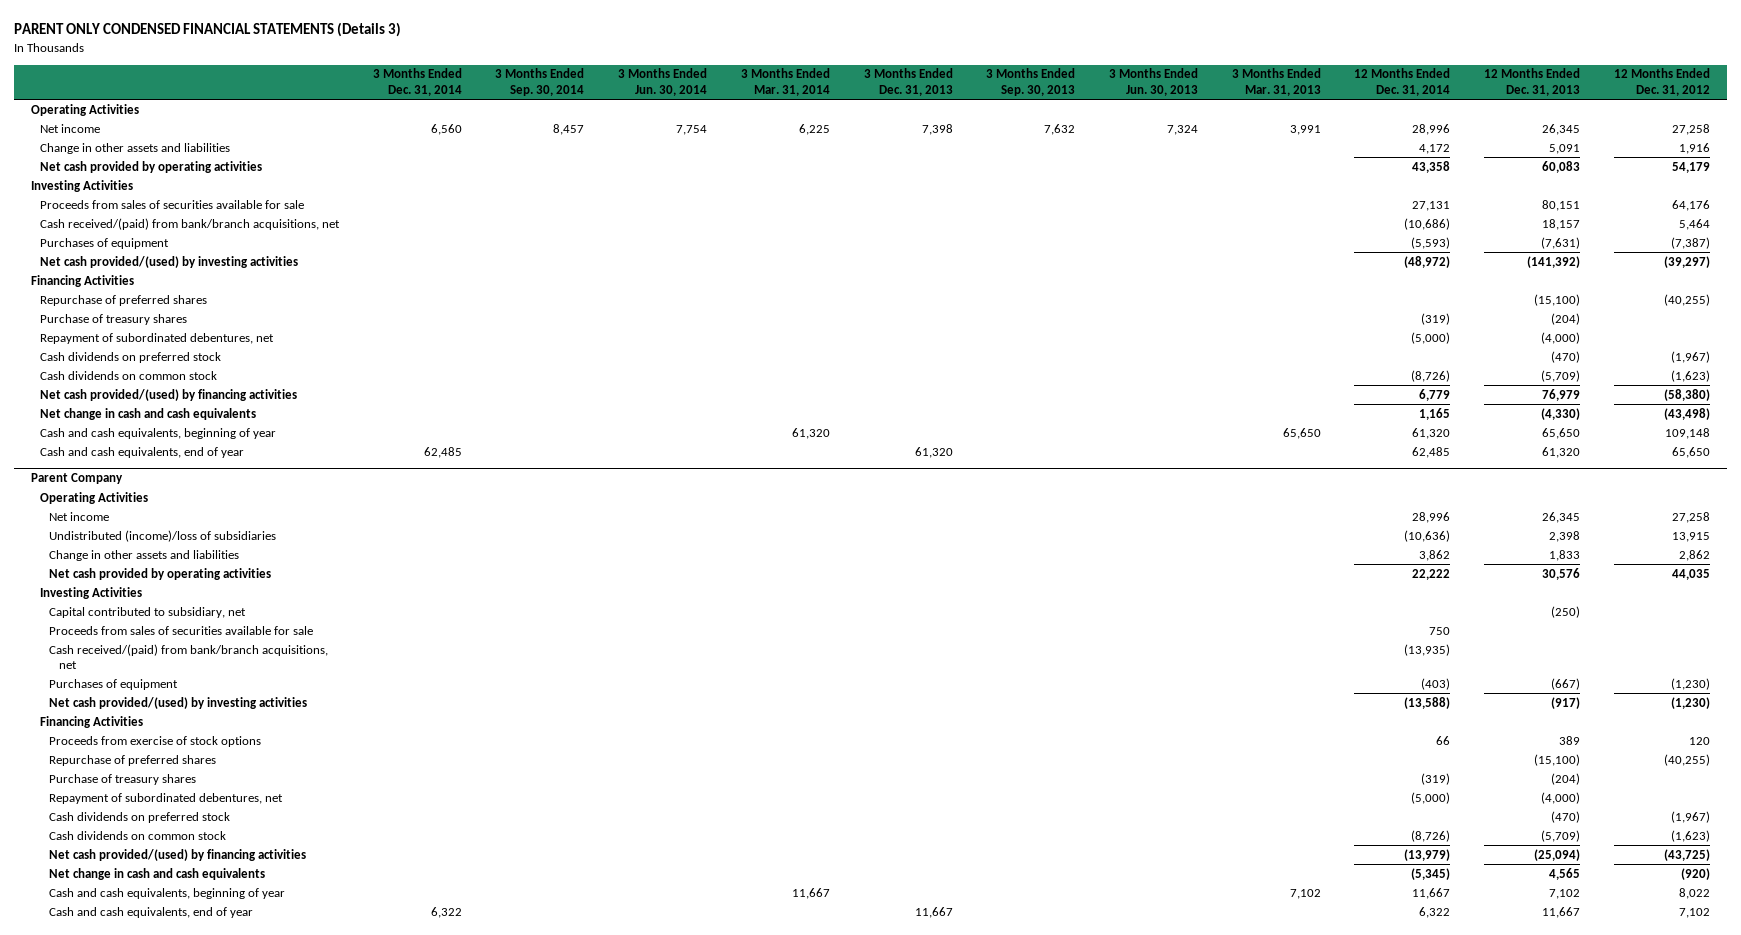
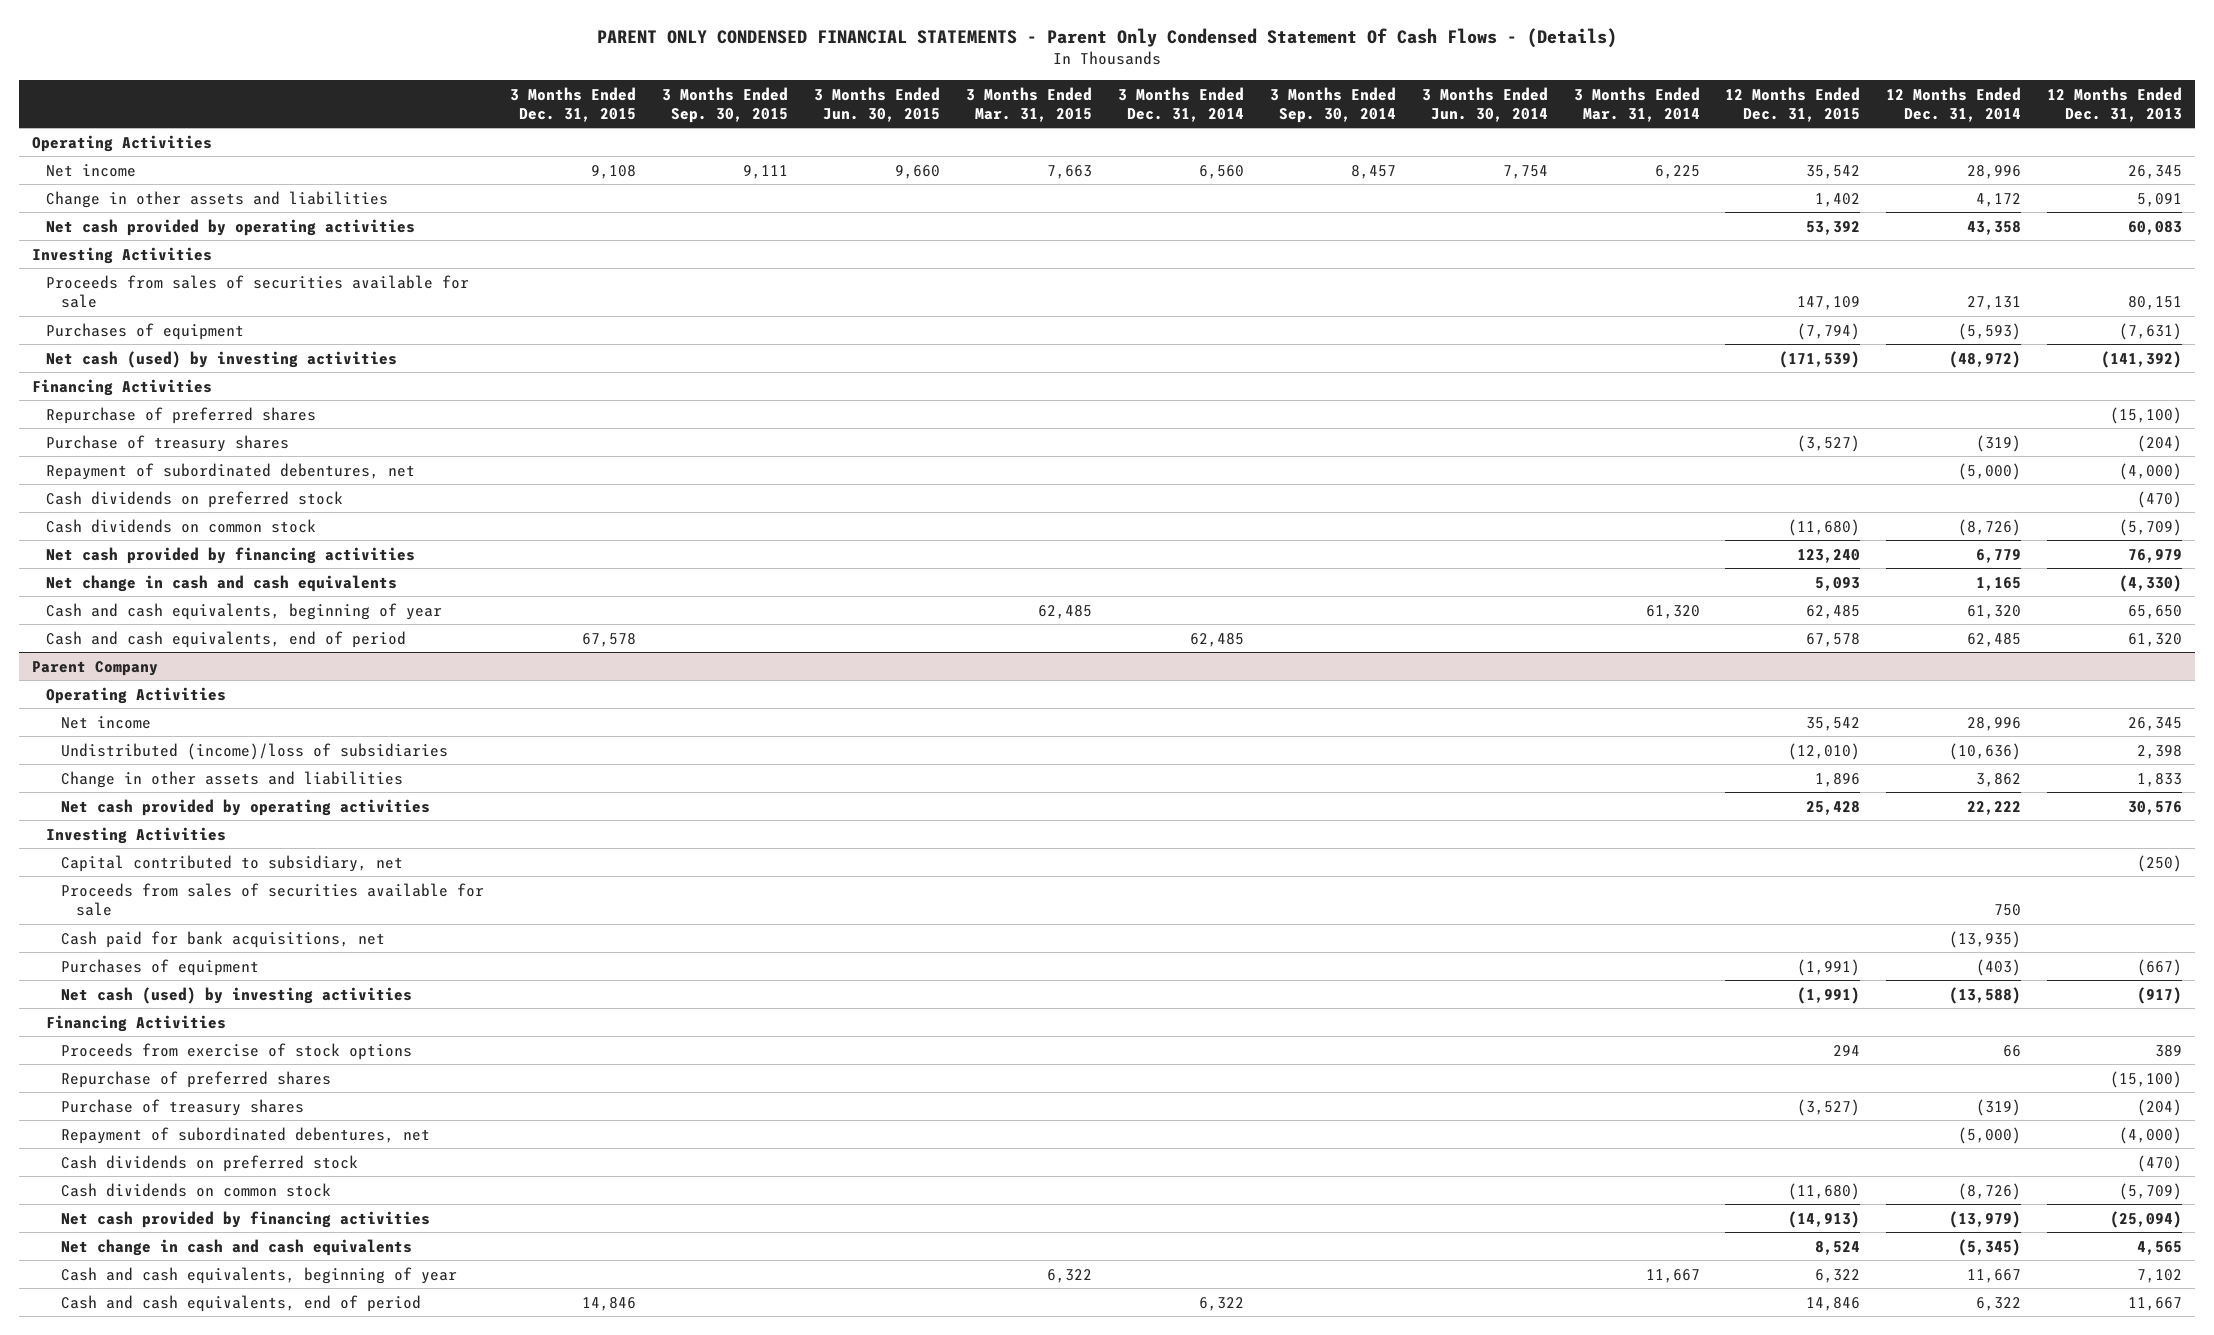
[13,22,401,38] PARENT ONLY CONDENSED FINANCIAL STATEMENTS (Details 3) -> [597,28,1618,49] PARENT ONLY CONDENSED FINANCIAL STATEMENTS - Parent Only Condensed Statement Of Cash Flows - (Details)
[863,68,953,96] 3 Months Ended Dec. 31, 2013 -> none
[986,68,1076,96] 3 Months Ended Sep. 30, 2013 -> none
[1108,68,1198,96] 3 Months Ended Jun. 30, 2013 -> none
[1231,68,1321,96] 3 Months Ended Mar. 31, 2013 -> none
[1613,68,1710,96] 12 Months Ended Dec. 31, 2012 -> none
none -> [510,86,637,122] 3 Months Ended Dec. 31, 2015
none -> [662,86,789,123] 3 Months Ended Sep. 30, 2015
none -> [813,86,940,122] 3 Months Ended Jun. 30, 2015
none -> [965,86,1092,122] 3 Months Ended Mar. 31, 2015
none -> [1725,86,1861,122] 12 Months Ended Dec. 31, 2015
[40,217,341,230] Cash received/(paid) from bank/branch acquisitions, net -> none
[40,255,299,268] Net cash provided/(used) by investing activities -> [46,350,398,368] Net cash (used) by investing activities
[40,388,298,401] Net cash provided/(used) by financing activities -> [46,546,416,564] Net cash provided by financing activities
[40,446,245,458] Cash and cash equivalents, end of year -> [46,630,407,648] Cash and cash equivalents, end of period
[49,643,329,670] Cash received/(paid) from bank/branch acquisitions, net -> [61,930,386,948] Cash paid for bank acquisitions, net
[49,696,308,709] Net cash provided/(used) by investing activities -> [61,986,413,1004] Net cash (used) by investing activities
[49,848,307,861] Net cash provided/(used) by financing activities -> [61,1210,431,1228] Net cash provided by financing activities
[49,906,254,918] Cash and cash equivalents, end of year -> [61,1294,422,1312] Cash and cash equivalents, end of period

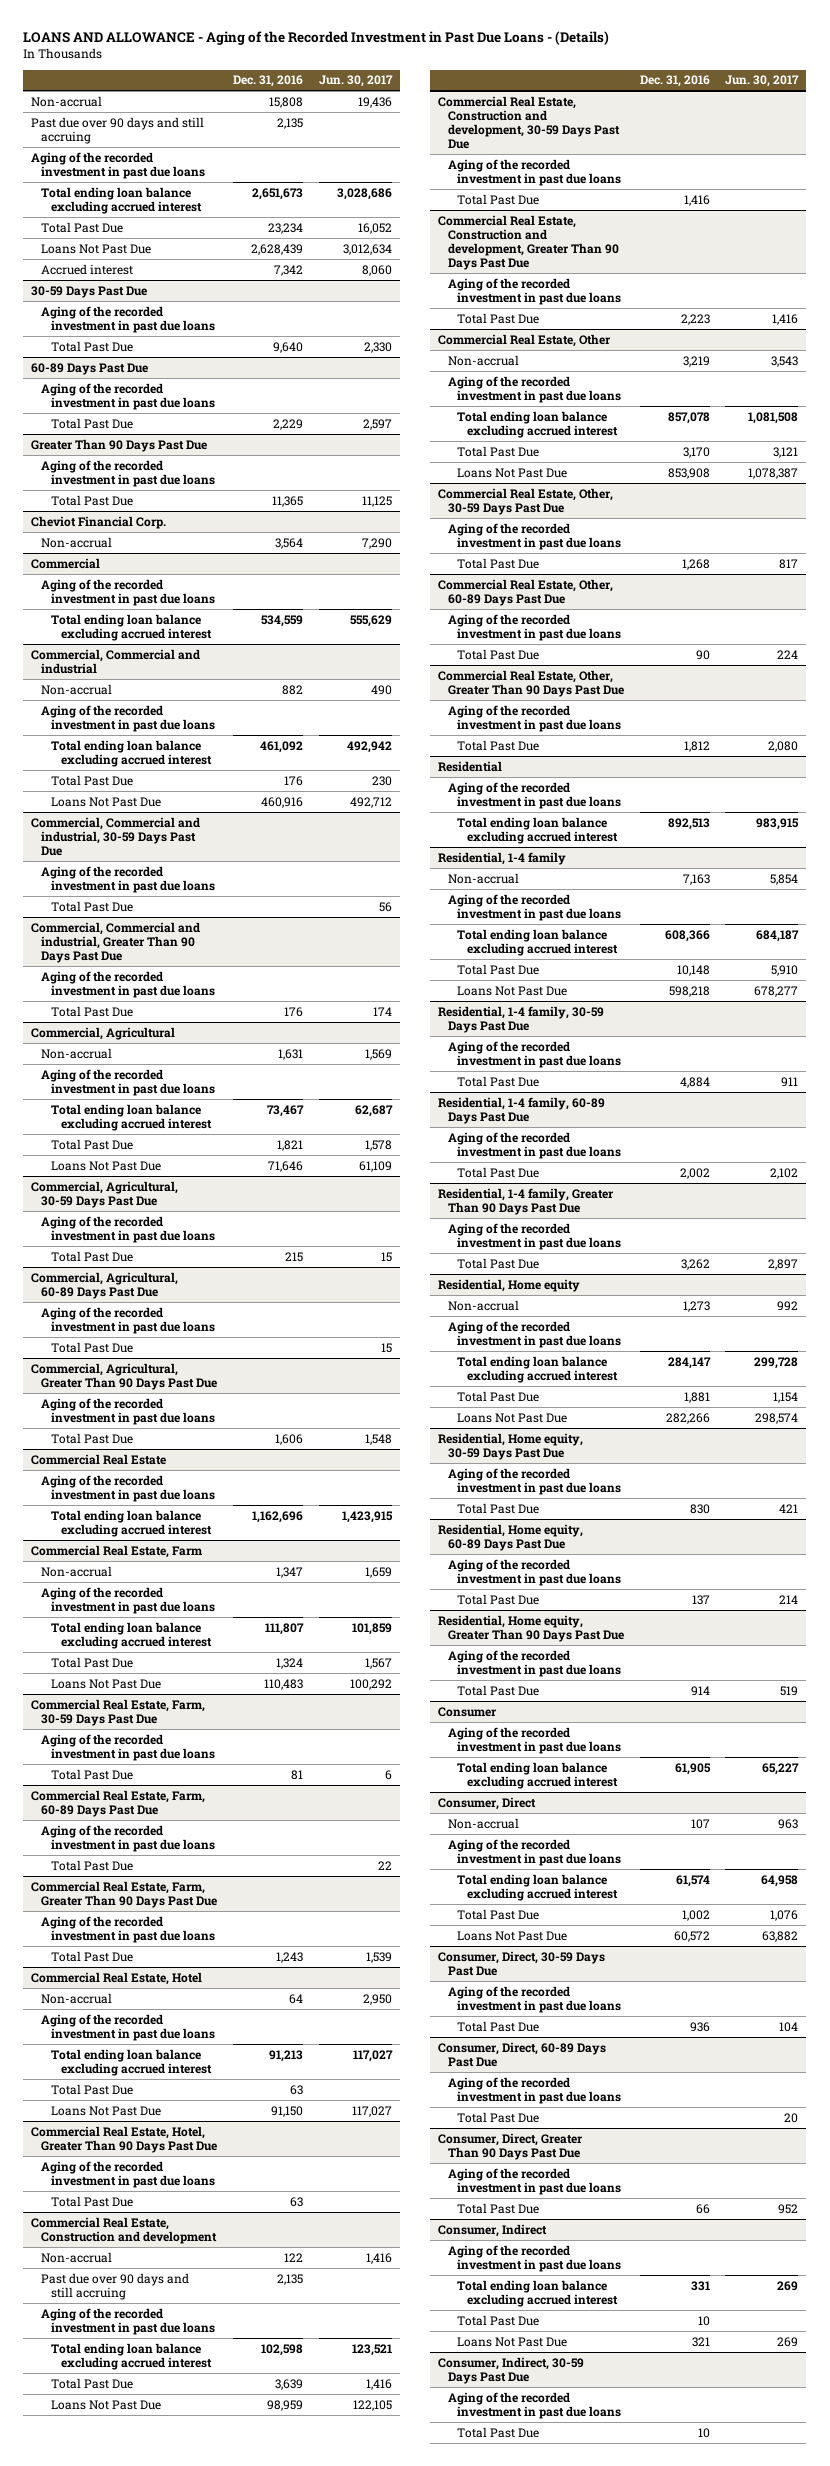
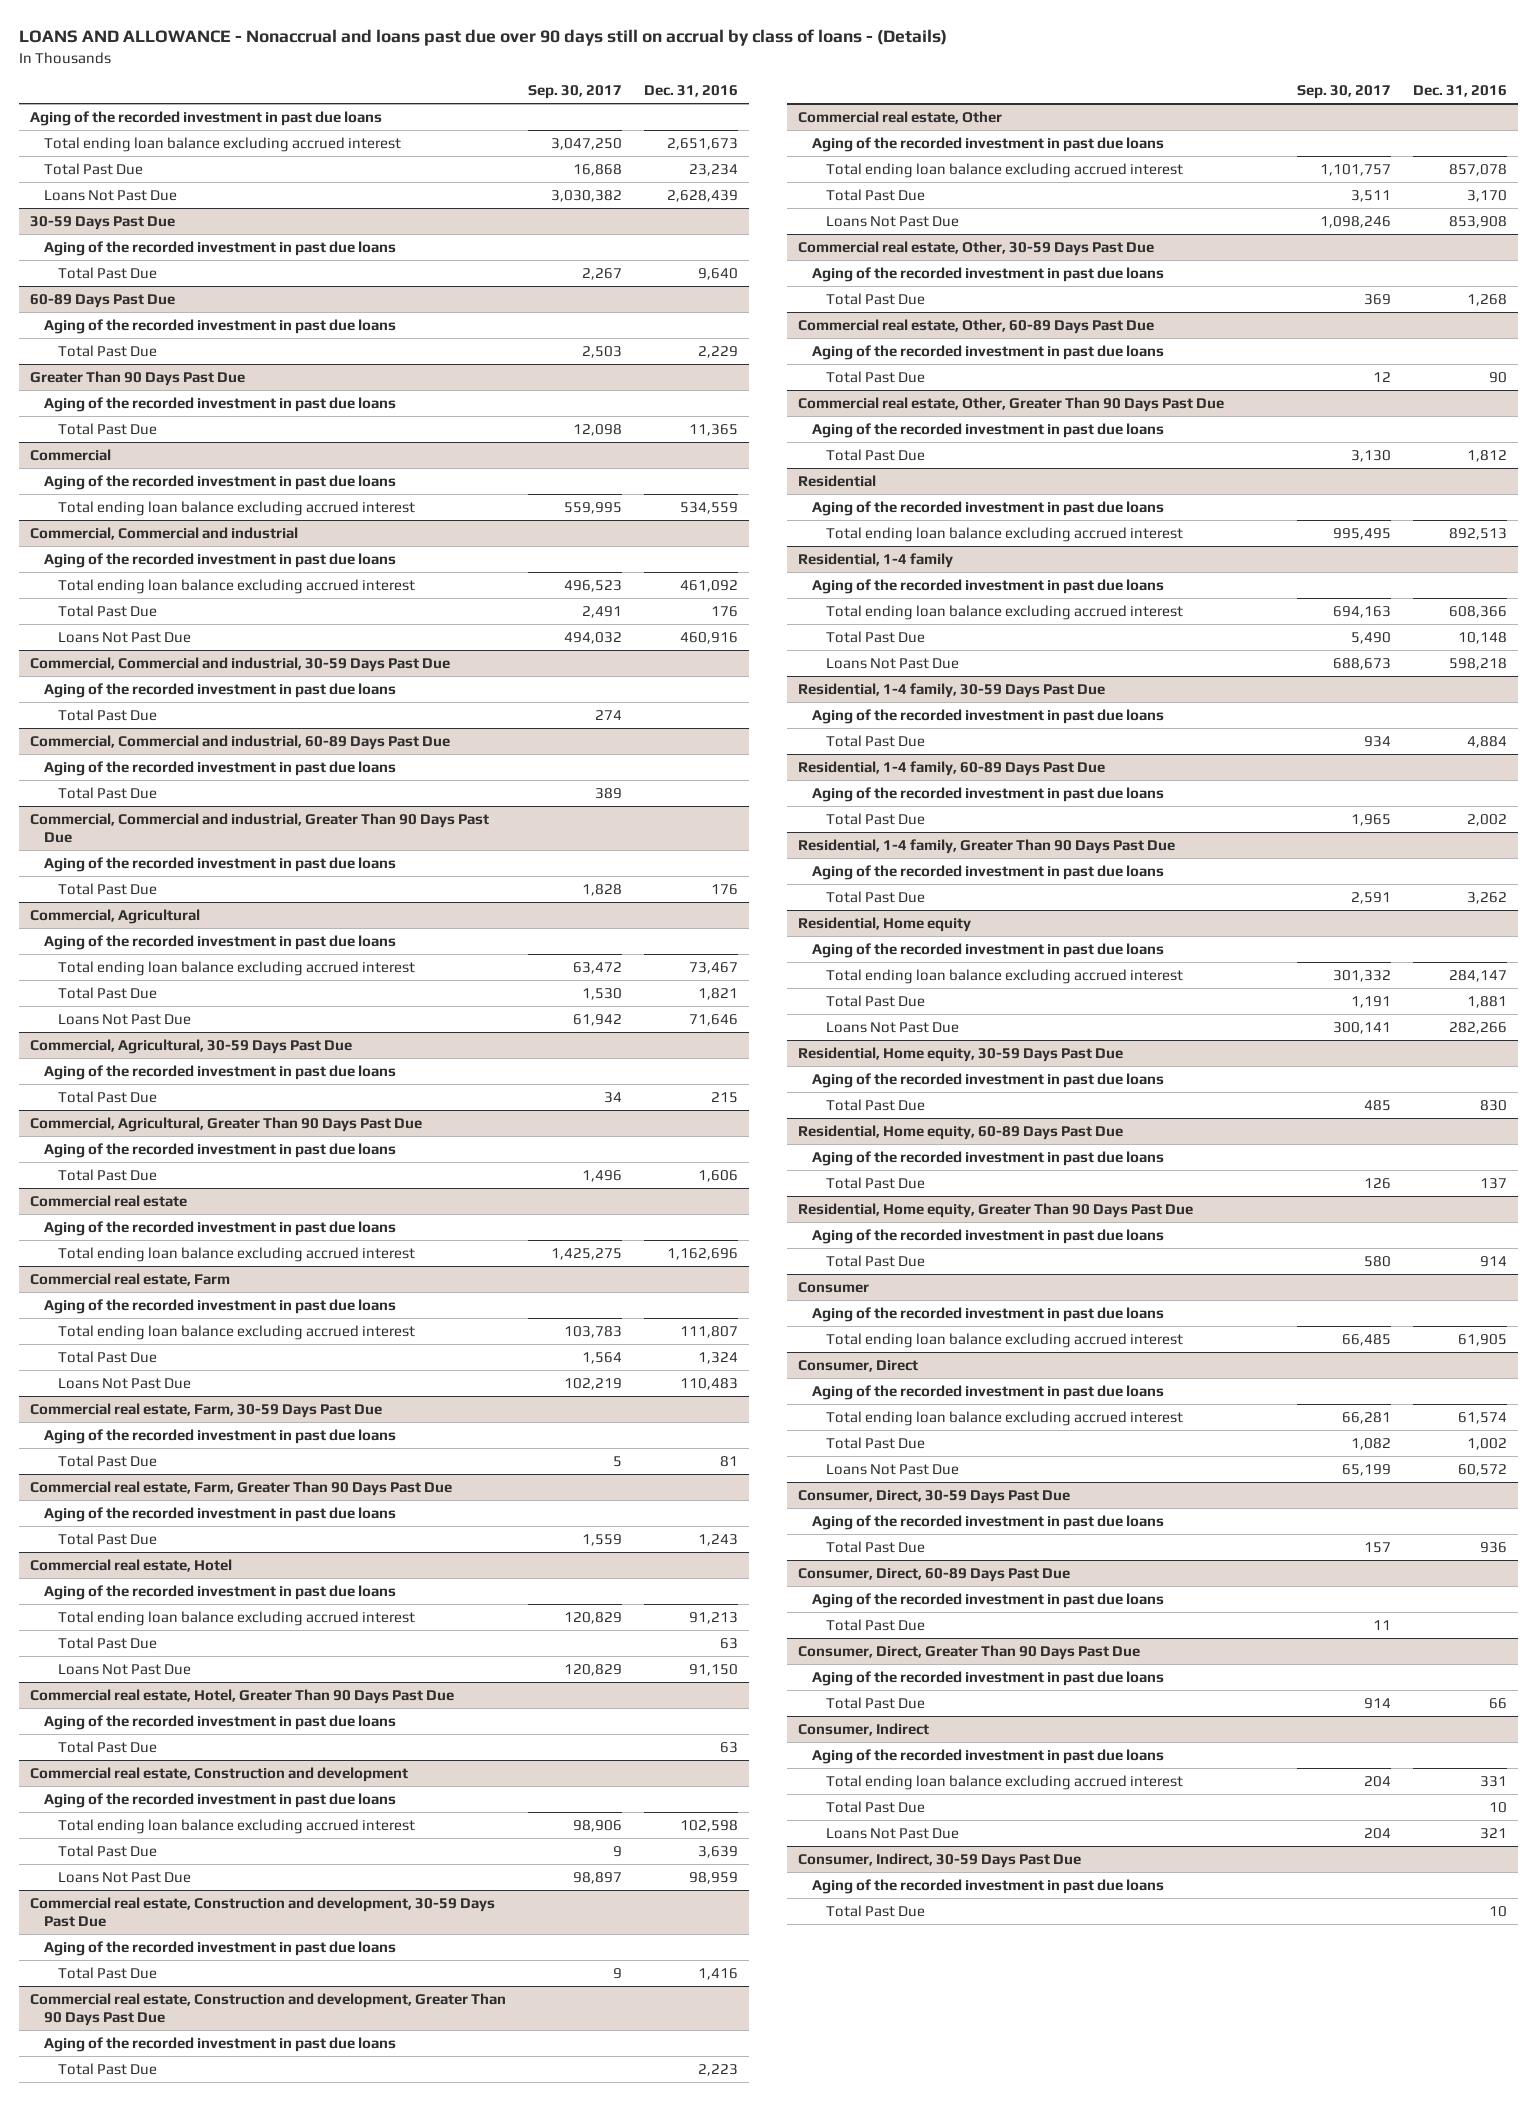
[23,30,610,45] LOANS AND ALLOWANCE - Aging of the Recorded Investment in Past Due Loans - (Details) -> [18,29,947,47] LOANS AND ALLOWANCE - Nonaccrual and loans past due over 90 days still on accrual by class of loans - (Details)
[319,75,394,88] Jun. 30, 2017 -> none
none -> [528,85,623,100] Sep. 30, 2017
[31,95,103,107] Non-accrual -> none
[31,116,205,144] Past due over 90 days and still accruing -> none
[41,263,134,275] Accrued interest -> none
[31,515,167,529] Cheviot Financial Corp. -> none
[41,536,113,548] Non-accrual -> none
[41,683,113,695] Non-accrual -> none
none -> [29,734,450,750] Commercial, Commercial and industrial, 60-89 Days Past Due
none -> [43,760,396,776] Aging of the recorded investment in past due loans
none -> [57,786,157,799] Total Past Due
[41,1047,113,1059] Non-accrual -> none
[31,1271,179,1299] Commercial, Agricultural, 60-89 Days Past Due -> none
[41,1306,215,1334] Aging of the recorded investment in past due loans -> none
[50,1341,133,1353] Total Past Due -> none
[31,1453,167,1465] Commercial Real Estate -> [29,1194,187,1207] Commercial real estate
[41,1565,113,1577] Non-accrual -> none
[31,1544,203,1558] Commercial Real Estate, Farm -> [29,1272,230,1286] Commercial real estate, Farm
[31,1698,206,1726] Commercial Real Estate, Farm, 30-59 Days Past Due -> [29,1402,382,1418] Commercial real estate, Farm, 30-59 Days Past Due
[31,1789,206,1817] Commercial Real Estate, Farm, 60-89 Days Past Due -> none
[41,1824,215,1852] Aging of the recorded investment in past due loans -> none
[50,1859,133,1871] Total Past Due -> none
[31,1880,218,1908] Commercial Real Estate, Farm, Greater Than 90 Days Past Due -> [29,1480,452,1496] Commercial real estate, Farm, Greater Than 90 Days Past Due
[41,1992,113,2004] Non-accrual -> none
[31,1971,203,1985] Commercial Real Estate, Hotel -> [29,1558,232,1572] Commercial real estate, Hotel
[31,2125,218,2153] Commercial Real Estate, Hotel, Greater Than 90 Days Past Due -> [29,1688,454,1704] Commercial real estate, Hotel, Greater Than 90 Days Past Due
[41,2251,113,2263] Non-accrual -> none
[41,2272,190,2300] Past due over 90 days and still accruing -> none
[31,2216,218,2244] Commercial Real Estate, Construction and development -> [29,1766,408,1782] Commercial real estate, Construction and development
[437,95,620,149] Commercial Real Estate, Construction and development, 30-59 Days Past Due -> [29,1896,495,1928] Commercial real estate, Construction and development, 30-59 Days Past Due
[437,214,619,270] Commercial Real Estate, Construction and development, Greater Than 90 Days Past Due -> [29,1992,506,2027] Commercial real estate, Construction and development, Greater Than 90 Days Past Due
[447,354,519,366] Non-accrual -> none
[437,333,611,347] Commercial Real Estate, Other -> [798,110,1003,124] Commercial real estate, Other
[437,487,613,515] Commercial Real Estate, Other, 30-59 Days Past Due -> [798,240,1155,256] Commercial real estate, Other, 30-59 Days Past Due
[437,578,613,606] Commercial Real Estate, Other, 60-89 Days Past Due -> [798,318,1155,334] Commercial real estate, Other, 60-89 Days Past Due
[437,669,624,697] Commercial Real Estate, Other, Greater Than 90 Days Past Due -> [798,396,1225,412] Commercial real estate, Other, Greater Than 90 Days Past Due
[447,872,519,884] Non-accrual -> none
[447,1299,519,1311] Non-accrual -> none
[447,1817,519,1829] Non-accrual -> none

